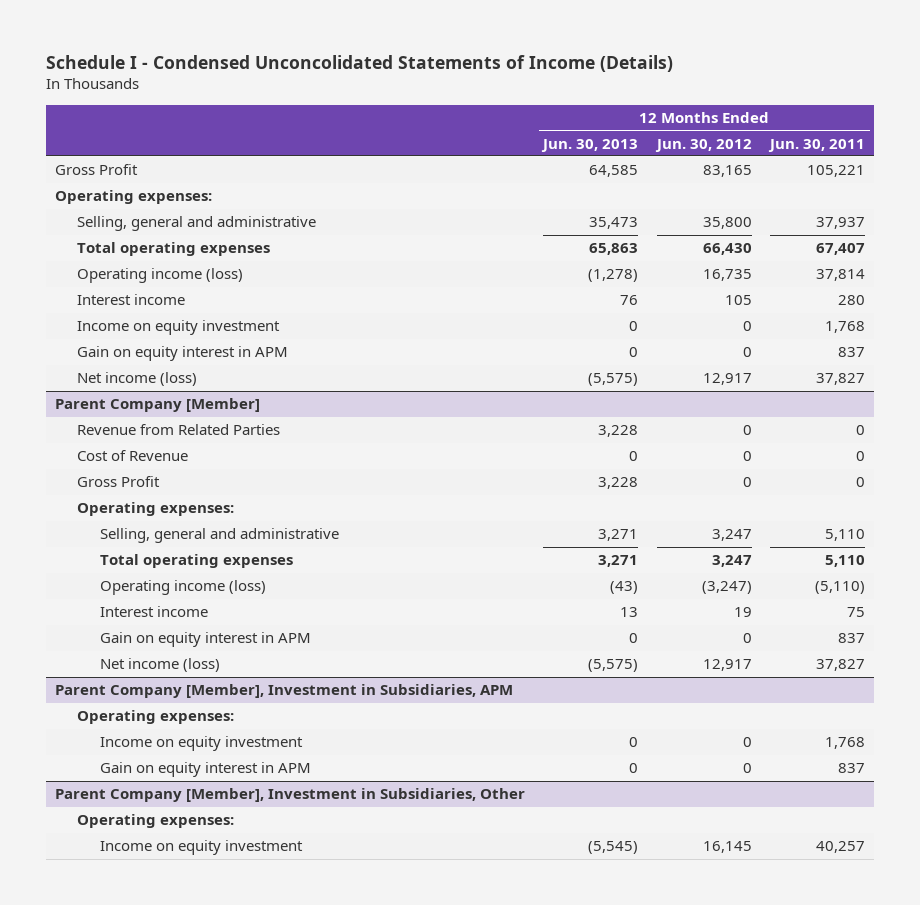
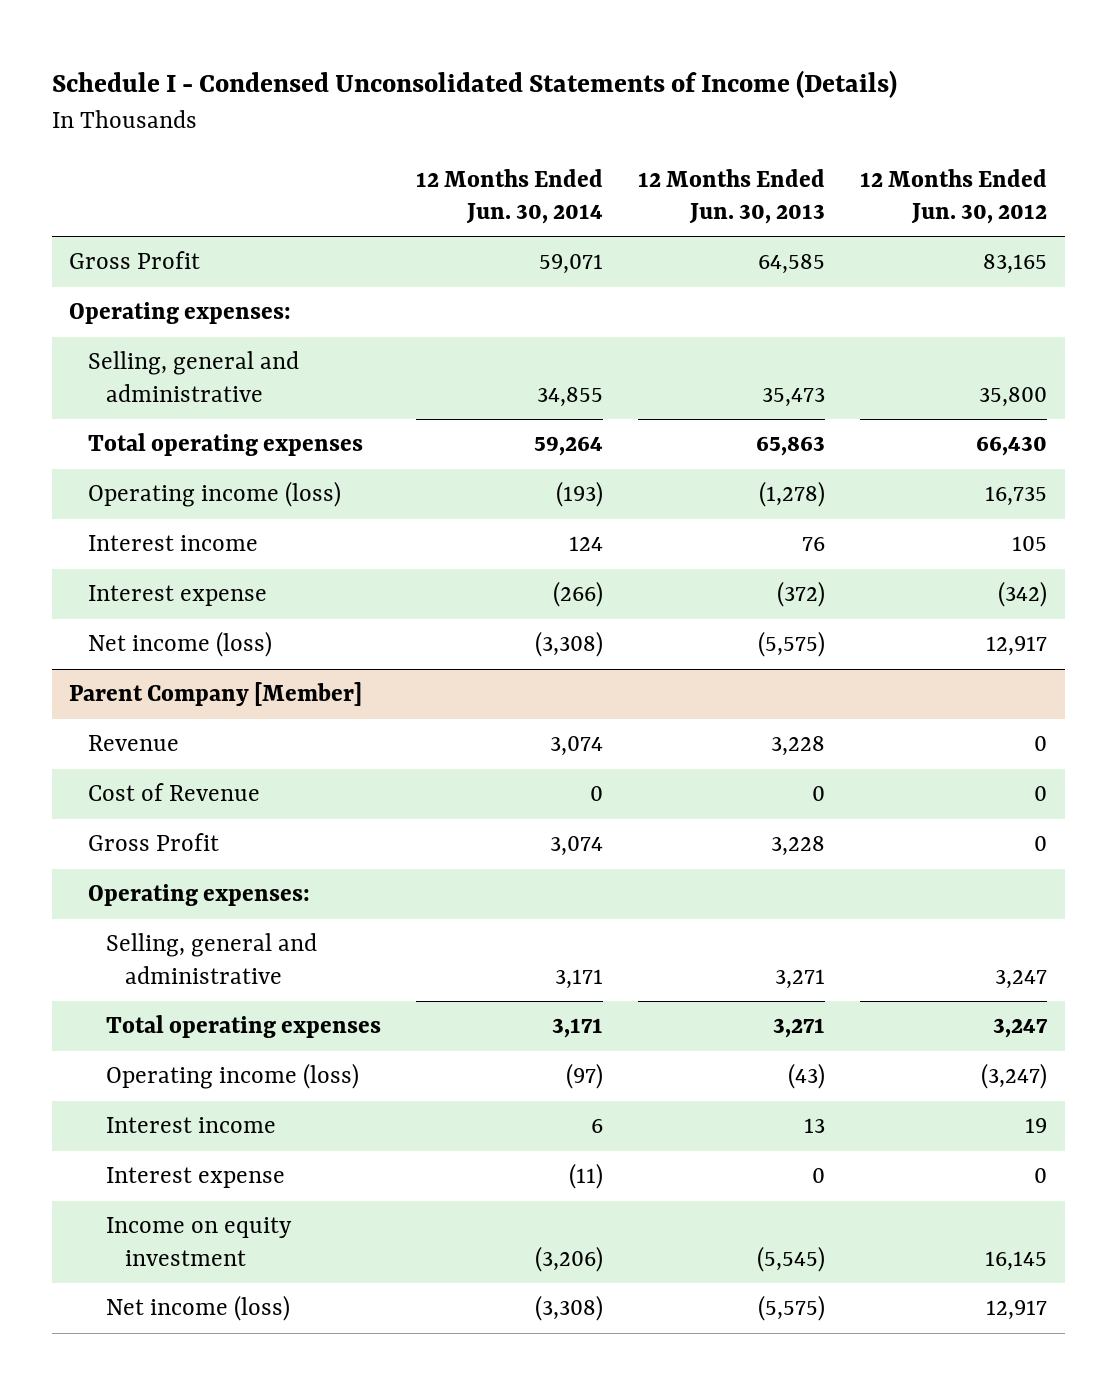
[45,55,673,73] Schedule I - Condensed Unconcolidated Statements of Income (Details) -> [51,70,897,99] Schedule I - Condensed Unconsolidated Statements of Income (Details)
[768,138,866,152] Jun. 30, 2011 -> none
none -> [416,168,604,224] 12 Months Ended Jun. 30, 2014
[77,320,281,336] Income on equity investment -> none
[77,346,289,362] Gain on equity interest in APM -> none
none -> [87,585,267,607] Interest expense
[77,424,281,436] Revenue from Related Parties -> [87,735,179,752] Revenue
[100,632,312,648] Gain on equity interest in APM -> none
[54,684,513,699] Parent Company [Member], Investment in Subsidiaries, APM -> none
[77,710,235,725] Operating expenses: -> none
[100,736,304,752] Income on equity investment -> none
[100,762,312,778] Gain on equity interest in APM -> none
[54,788,525,803] Parent Company [Member], Investment in Subsidiaries, Other -> none
[77,814,235,829] Operating expenses: -> none
none -> [106,1167,286,1189] Interest expense
[100,658,221,673] Net income (loss) -> [106,1295,291,1322] Net income (loss)

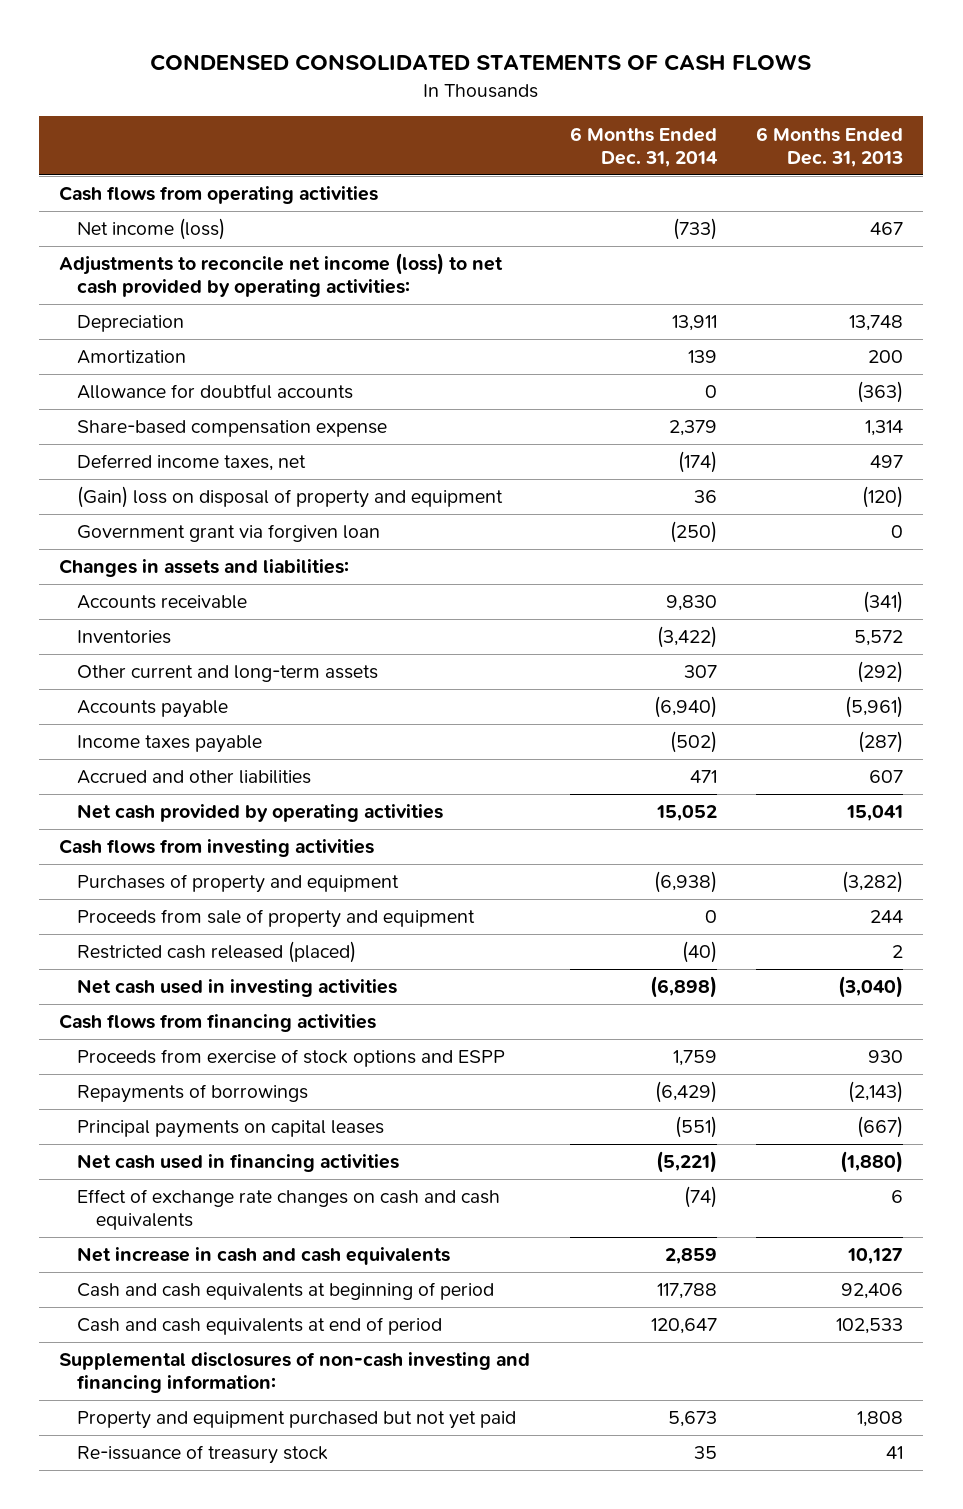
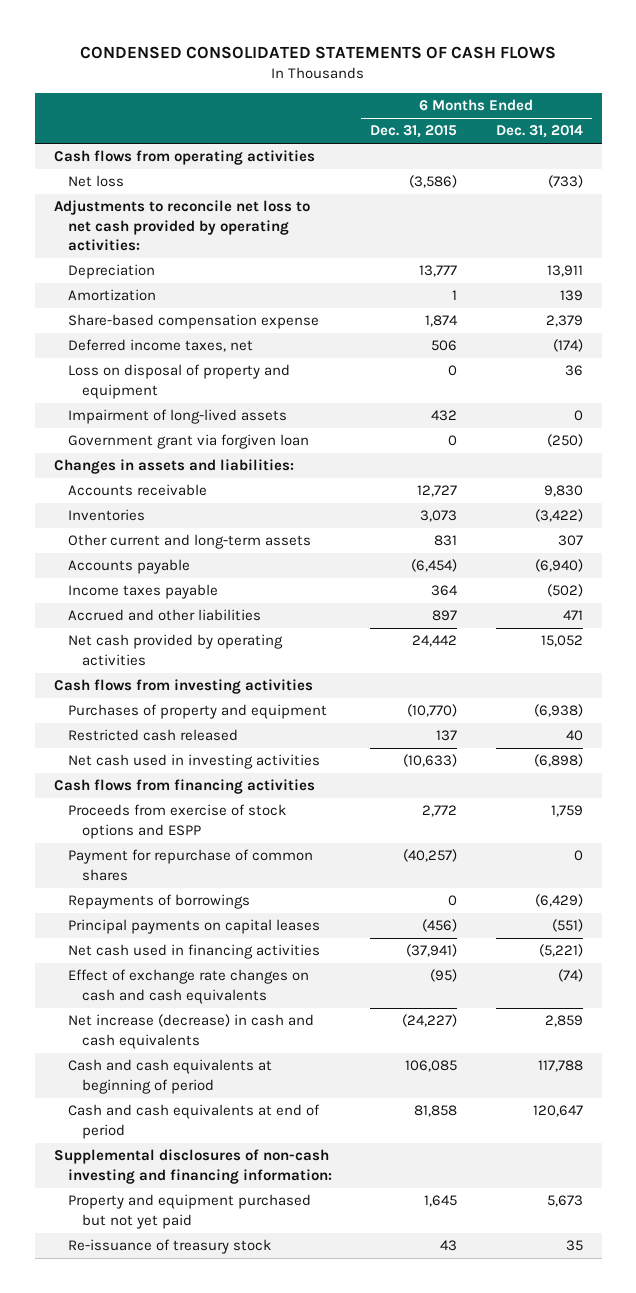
[756,126,904,167] 6 Months Ended Dec. 31, 2013 -> none
none -> [370,125,458,139] Dec. 31, 2015
[77,218,226,241] Net income (loss) -> [68,175,125,188] Net loss
[59,253,504,298] Adjustments to reconcile net income (loss) to net cash provided by operating activities: -> [53,200,310,251] Adjustments to reconcile net loss to net cash provided by operating activities:
[77,384,354,400] Allowance for doubtful accounts -> none
[77,486,504,509] (Gain) loss on disposal of property and equipment -> [68,364,291,399] Loss on disposal of property and equipment
none -> [68,409,288,425] Impairment of long-lived assets
[77,909,476,929] Proceeds from sale of property and equipment -> none
[77,941,357,964] Restricted cash released (placed) -> [68,729,239,742] Restricted cash released
[681,941,717,964] (40) -> [565,730,583,742] 40
none -> [68,849,314,881] Payment for repurchase of common shares
[77,1247,451,1266] Net increase in cash and cash equivalents -> [68,1014,315,1049] Net increase (decrease) in cash and cash equivalents

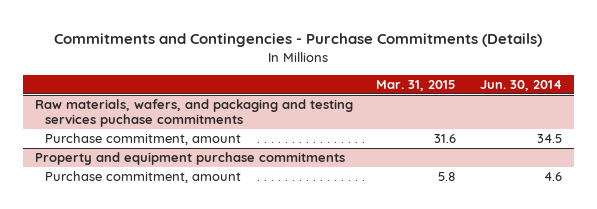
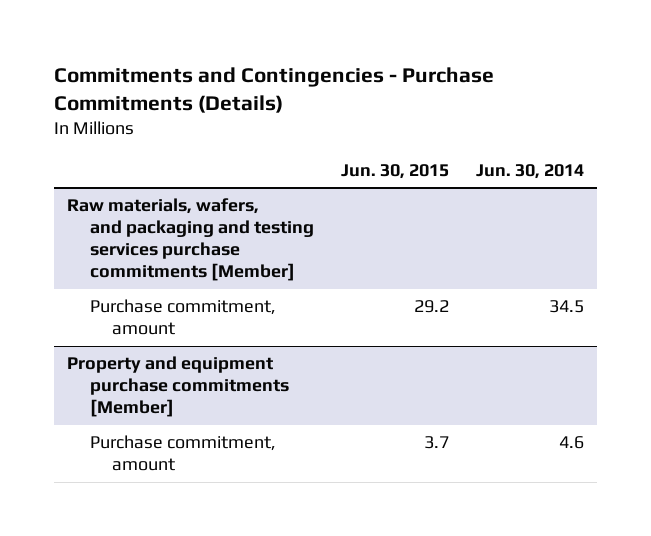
[376,80,457,92] Mar. 31, 2015 -> none
none -> [340,163,449,179] Jun. 30, 2015
[35,99,354,128] Raw materials, wafers, and packaging and testing services puchase commitments -> [67,198,314,282] Raw materials, wafers, and packaging and testing services purchase commitments [Member]
[35,152,346,166] Property and equipment purchase commitments -> [67,356,289,418] Property and equipment purchase commitments [Member]

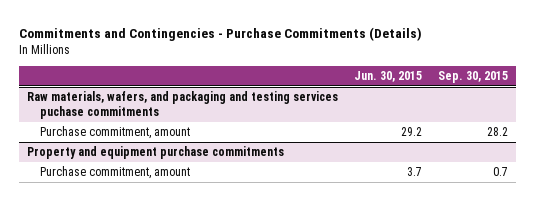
[475,163,584,179] Jun. 30, 2014 -> none
none -> [438,70,509,83] Sep. 30, 2015
[67,198,314,282] Raw materials, wafers, and packaging and testing services purchase commitments [Member] -> [27,91,339,119] Raw materials, wafers, and packaging and testing services puchase commitments
[67,356,289,418] Property and equipment purchase commitments [Member] -> [27,146,285,160] Property and equipment purchase commitments

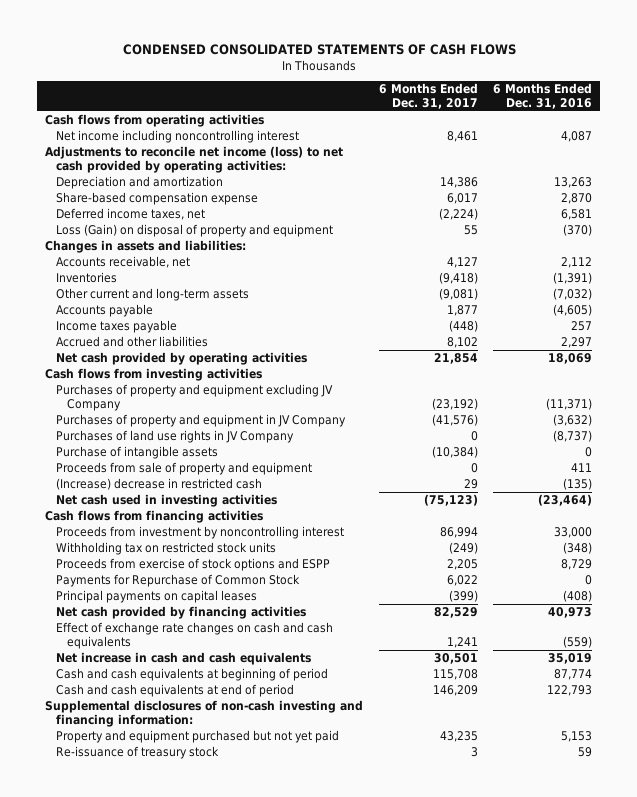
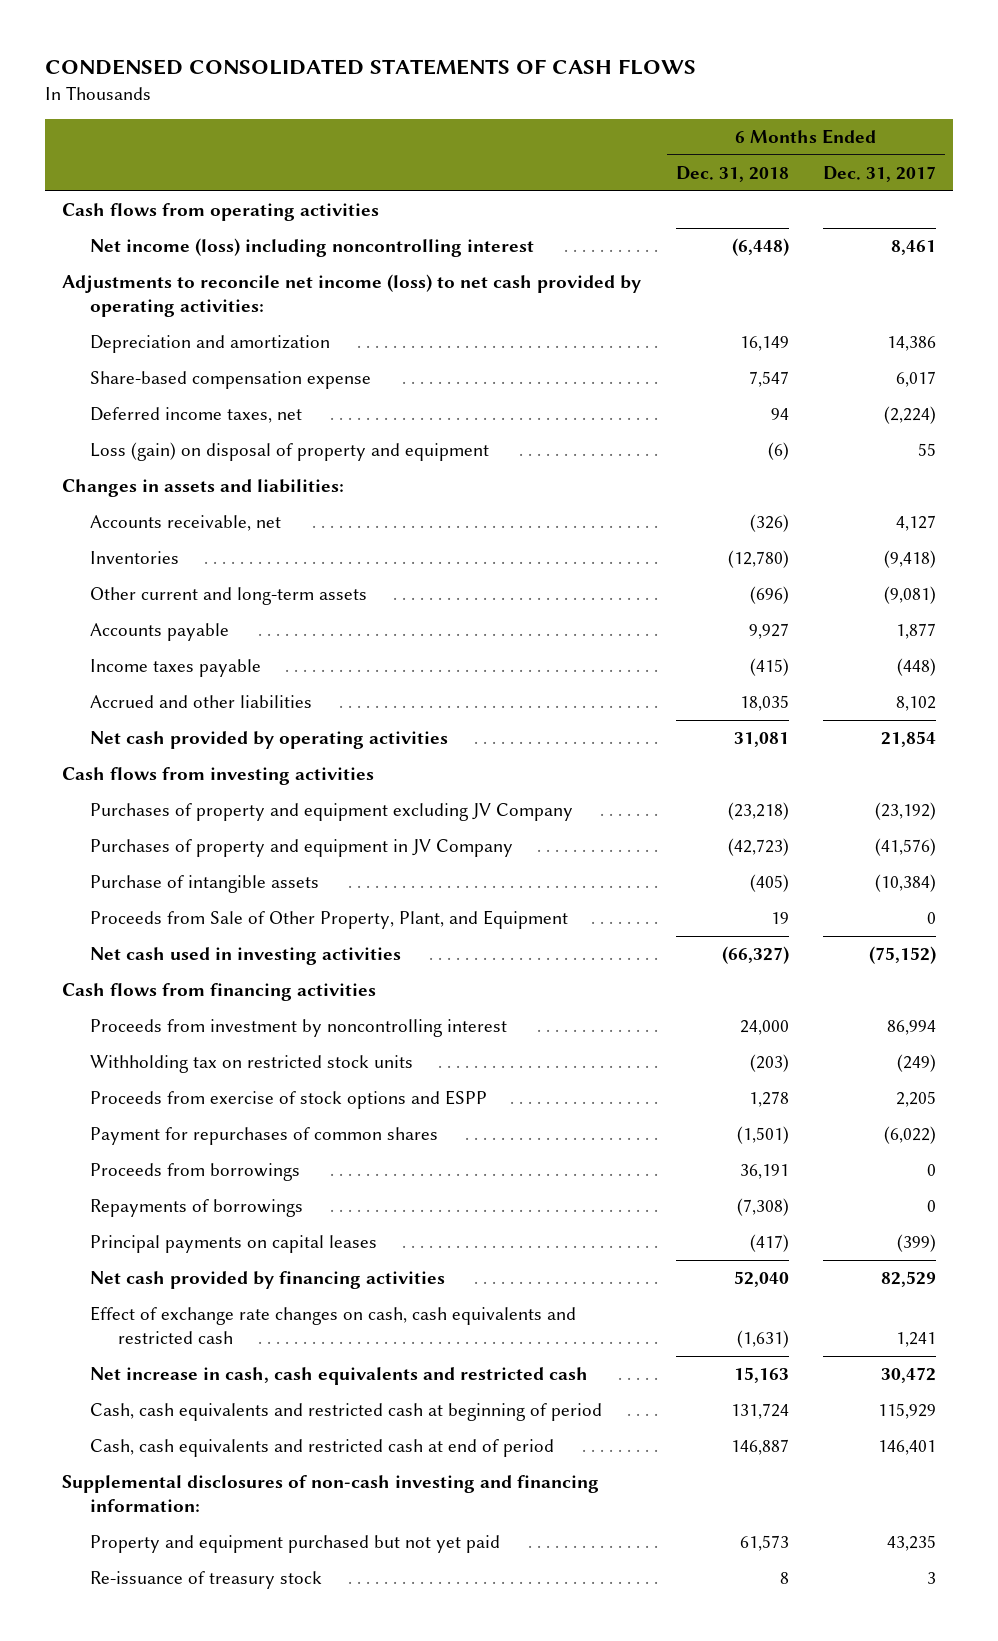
[493,83,593,109] 6 Months Ended Dec. 31, 2016 -> none
none -> [675,165,789,182] Dec. 31, 2018
[55,130,299,144] Net income including noncontrolling interest -> [90,238,535,258] Net income (loss) including noncontrolling interest
[55,224,333,238] Loss (Gain) on disposal of property and equipment -> [90,442,490,462] Loss (gain) on disposal of property and equipment
[55,430,294,444] Purchases of land use rights in JV Company -> none
[55,478,262,491] (Increase) decrease in restricted cash -> none
[55,462,312,476] Proceeds from sale of property and equipment -> [90,910,569,930] Proceeds from Sale of Other Property, Plant, and Equipment
[423,494,478,507] (75,123) -> [869,946,937,965] (75,152)
[55,574,300,588] Payments for Repurchase of Common Stock -> [90,1127,439,1146] Payment for repurchases of common shares
[446,575,478,587] 6,022 -> [884,1126,937,1145] (6,022)
none -> [90,1163,301,1182] Proceeds from borrowings
none -> [90,1199,304,1218] Repayments of borrowings
[55,622,333,649] Effect of exchange rate changes on cash and cash equivalents -> [90,1306,577,1344] Effect of exchange rate changes on cash, cash equivalents and restricted cash
[55,652,311,666] Net increase in cash and cash equivalents -> [90,1367,589,1386] Net increase in cash, cash equivalents and restricted cash
[433,653,478,665] 30,501 -> [881,1367,937,1384] 30,472
[55,668,328,682] Cash and cash equivalents at beginning of period -> [90,1403,603,1422] Cash, cash equivalents and restricted cash at beginning of period
[432,669,478,681] 115,708 -> [878,1403,937,1420] 115,929
[55,684,294,698] Cash and cash equivalents at end of period -> [90,1439,555,1458] Cash, cash equivalents and restricted cash at end of period
[432,685,478,697] 146,209 -> [878,1440,937,1456] 146,401

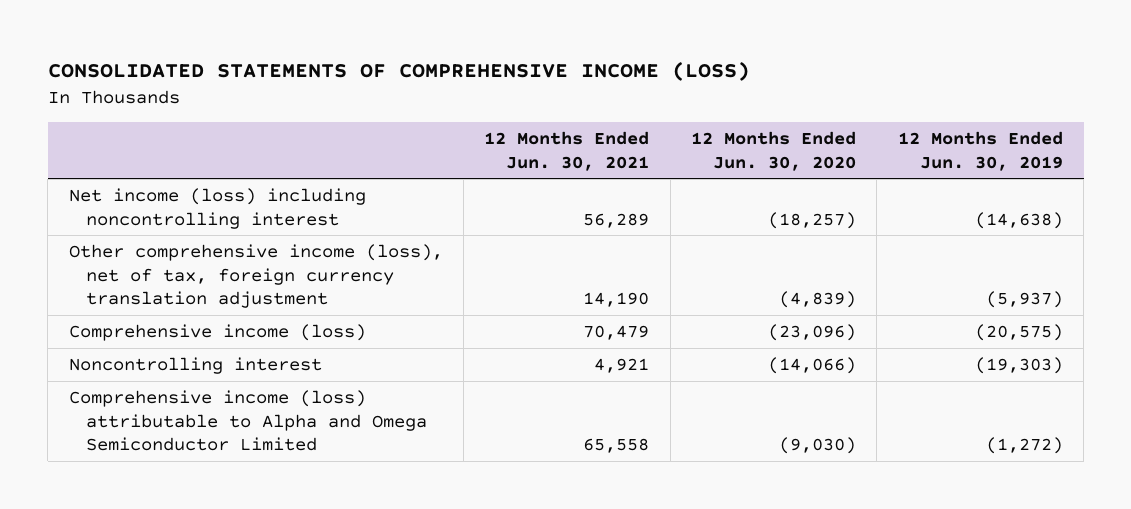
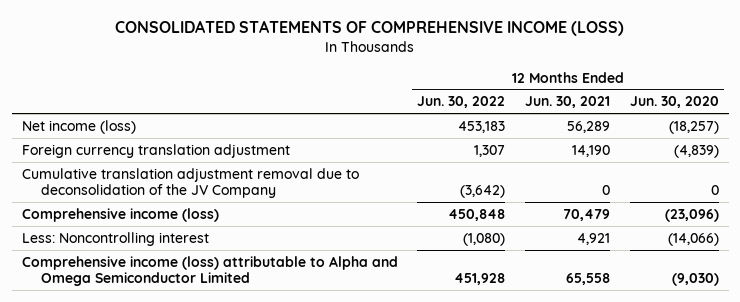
[897,130,1063,171] 12 Months Ended Jun. 30, 2019 -> none
none -> [417,96,506,109] Jun. 30, 2022
[68,187,366,229] Net income (loss) including noncontrolling interest -> [21,119,136,134] Net income (loss)
[68,243,443,309] Other comprehensive income (loss), net of tax, foreign currency translation adjustment -> [21,143,290,158] Foreign currency translation adjustment
none -> [21,167,359,199] Cumulative translation adjustment removal due to deconsolidation of the JV Company
[68,356,322,374] Noncontrolling interest -> [21,231,209,246] Less: Noncontrolling interest

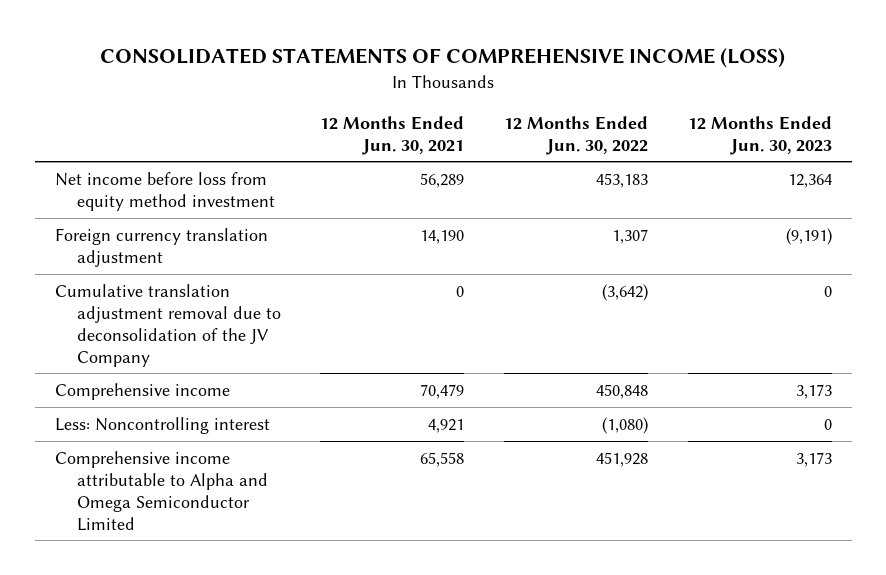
[629,96,719,109] Jun. 30, 2020 -> none
none -> [687,115,832,155] 12 Months Ended Jun. 30, 2023
[21,119,136,134] Net income (loss) -> [54,171,275,211] Net income before loss from equity method investment
[21,207,219,222] Comprehensive income (loss) -> [54,382,230,400] Comprehensive income
[21,255,398,287] Comprehensive income (loss) attributable to Alpha and Omega Semiconductor Limited -> [54,450,268,531] Comprehensive income attributable to Alpha and Omega Semiconductor Limited

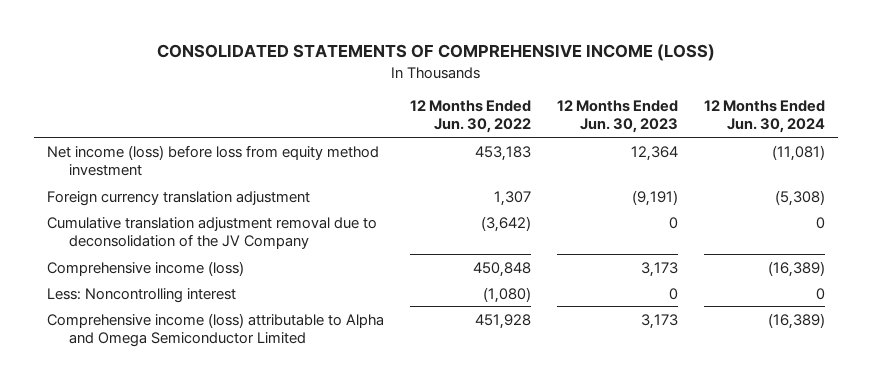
[320,115,465,155] 12 Months Ended Jun. 30, 2021 -> none
none -> [704,100,826,134] 12 Months Ended Jun. 30, 2024
[54,171,275,211] Net income before loss from equity method investment -> [47,144,380,176] Net income (loss) before loss from equity method investment
[54,382,230,400] Comprehensive income -> [47,260,245,276] Comprehensive income (loss)
[54,450,268,531] Comprehensive income attributable to Alpha and Omega Semiconductor Limited -> [47,312,385,347] Comprehensive income (loss) attributable to Alpha and Omega Semiconductor Limited

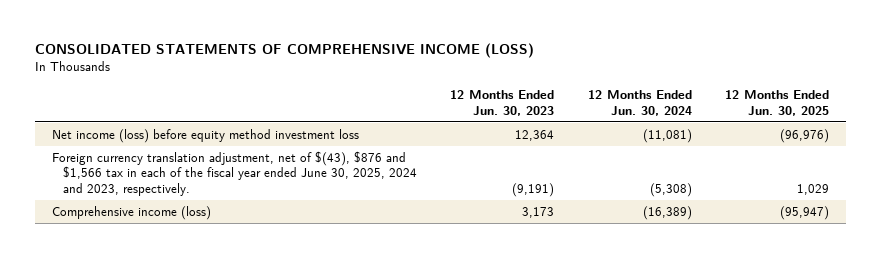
[410,100,532,134] 12 Months Ended Jun. 30, 2022 -> none
none -> [725,90,830,116] 12 Months Ended Jun. 30, 2025
[47,216,378,249] Cumulative translation adjustment removal due to deconsolidation of the JV Company -> none
[47,144,380,176] Net income (loss) before loss from equity method investment -> [51,128,359,143] Net income (loss) before equity method investment loss
[47,190,311,206] Foreign currency translation adjustment -> [51,150,418,197] Foreign currency translation adjustment, net of $(43), $876 and $1,566 tax in each of the fiscal year ended June 30, 2025, 2024 and 2023, respectively.
[47,287,237,303] Less: Noncontrolling interest -> none
[47,312,385,347] Comprehensive income (loss) attributable to Alpha and Omega Semiconductor Limited -> none

